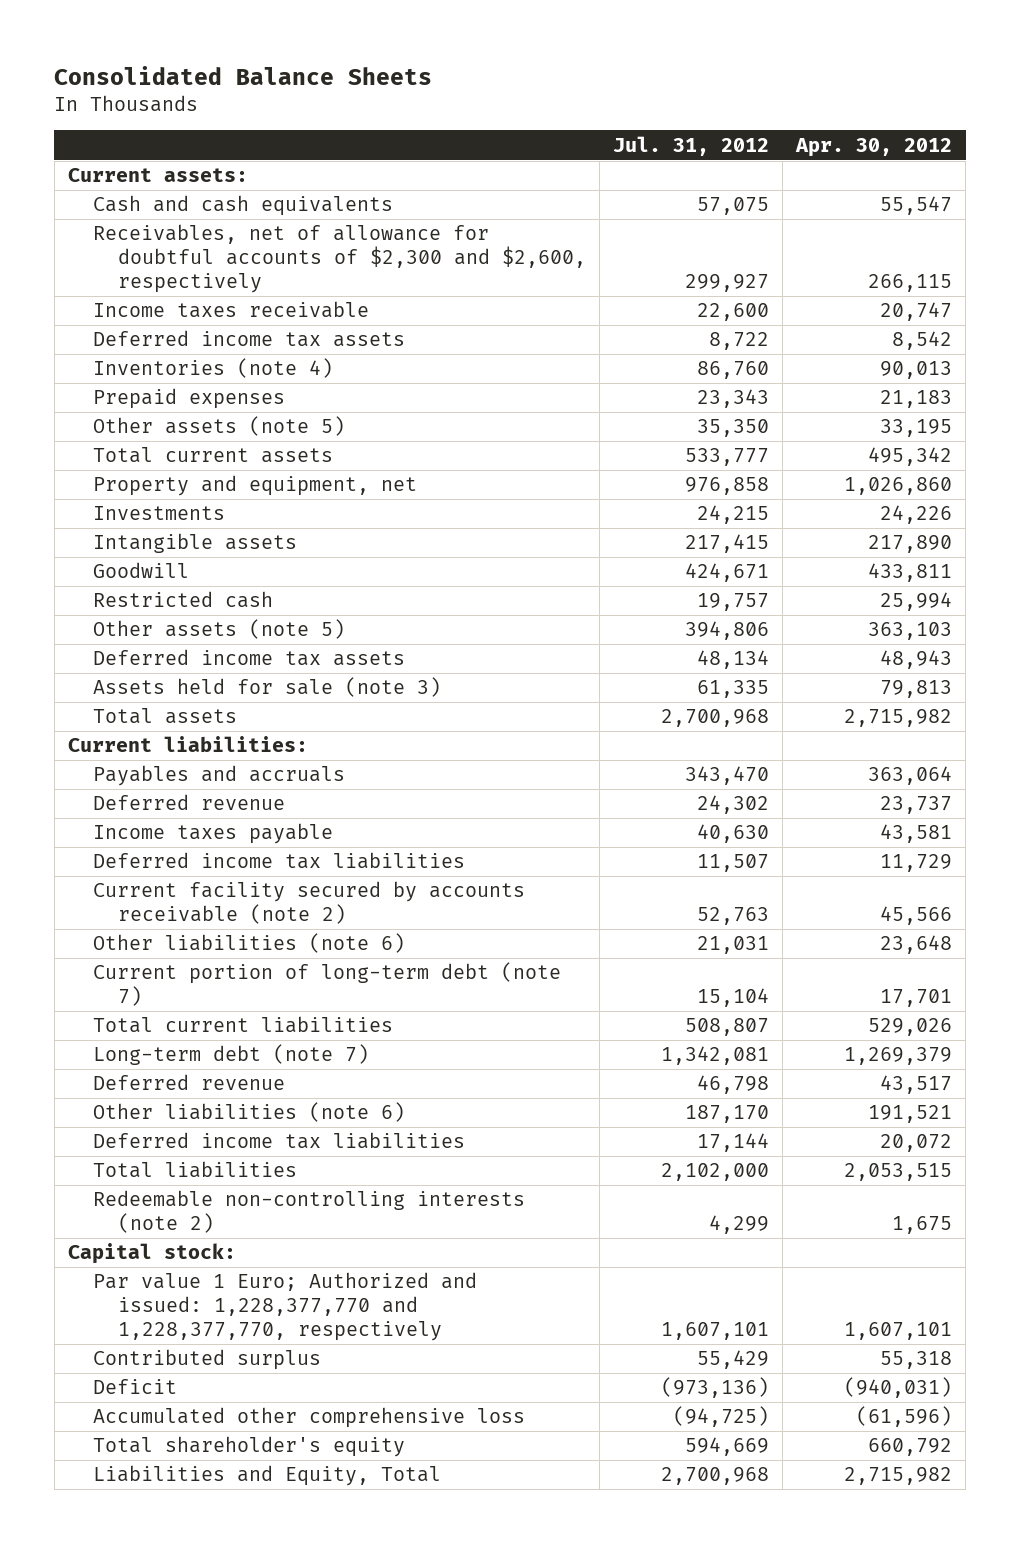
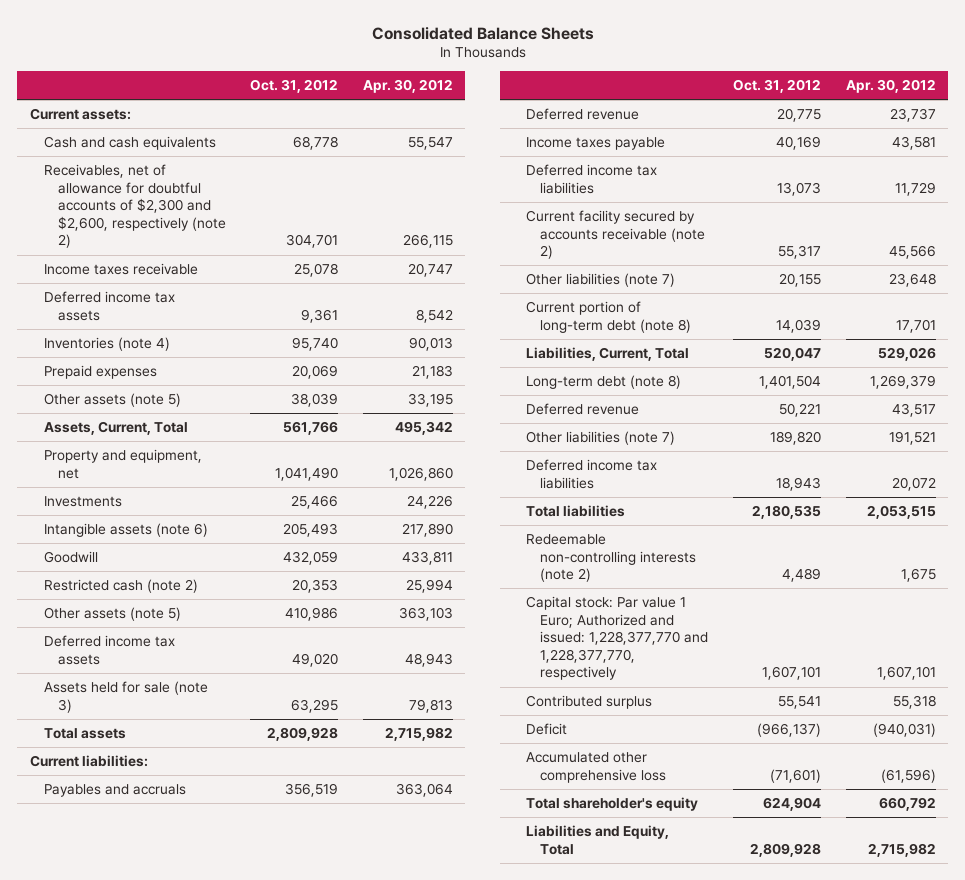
[613,135,770,156] Jul. 31, 2012 -> none
none -> [250,78,339,93] Oct. 31, 2012
[93,224,587,294] Receivables, net of allowance for doubtful accounts of $2,300 and $2,600, respectively -> [43,163,226,249] Receivables, net of allowance for doubtful accounts of $2,300 and $2,600, respectively (note 2)
[93,447,334,464] Total current assets -> [43,420,188,435] Assets, Current, Total
[93,533,298,554] Intangible assets -> [43,522,208,537] Intangible assets (note 6)
[93,591,274,609] Restricted cash -> [43,578,198,593] Restricted cash (note 2)
[93,933,406,954] Other liabilities (note 6) -> [526,272,676,287] Other liabilities (note 7)
[93,962,562,1007] Current portion of long-term debt (note 7) -> [526,300,692,333] Current portion of long-term debt (note 8)
[93,1016,394,1034] Total current liabilities -> [526,346,690,361] Liabilities, Current, Total
[93,1044,370,1066] Long-term debt (note 7) -> [526,374,682,389] Long-term debt (note 8)
[93,1102,406,1123] Other liabilities (note 6) -> [526,430,676,445] Other liabilities (note 7)
[67,1243,236,1265] Capital stock: -> none
[93,1272,478,1342] Par value 1 Euro; Authorized and issued: 1,228,377,770 and 1,228,377,770, respectively -> [526,595,709,681] Capital stock: Par value 1 Euro; Authorized and issued: 1,228,377,770 and 1,228,377,770, respectively

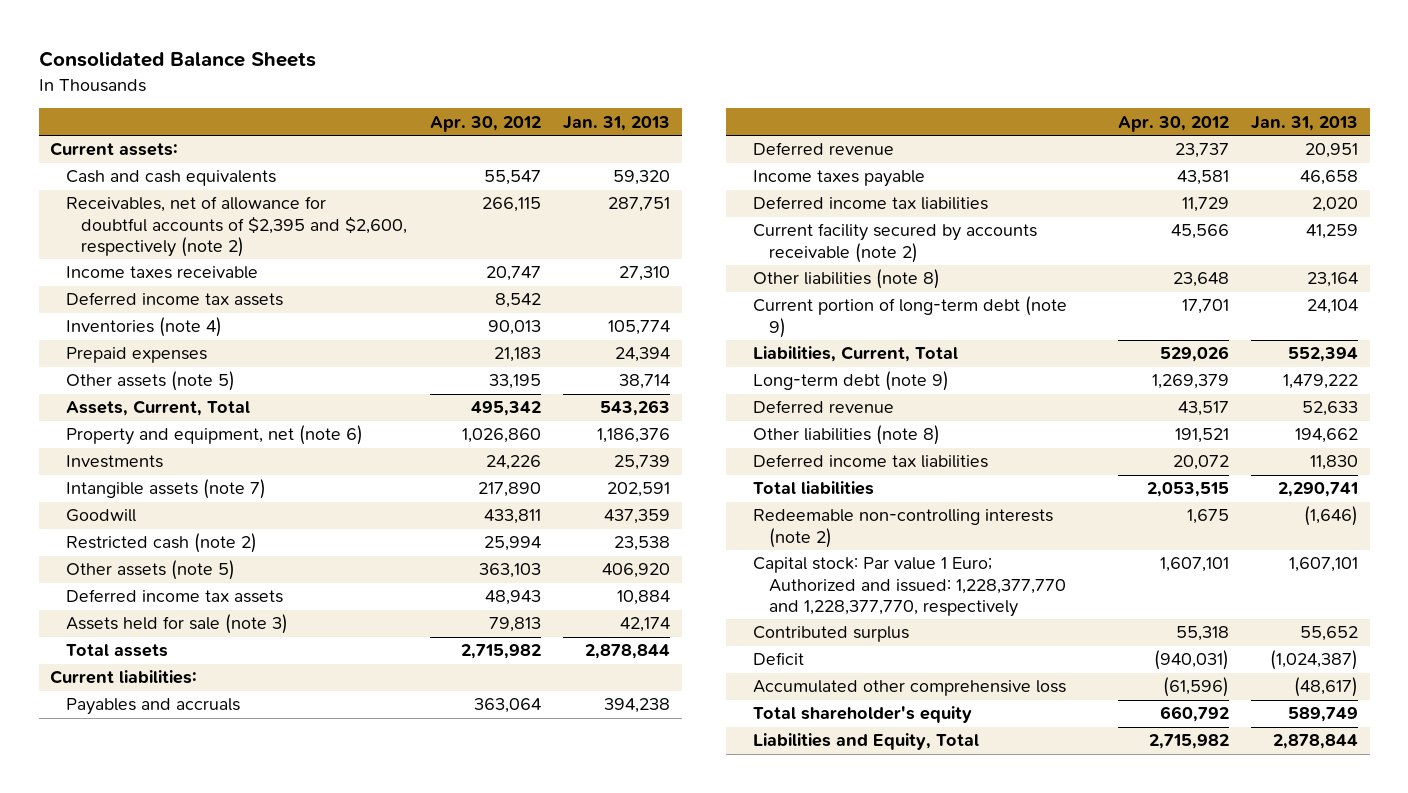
[250,78,339,93] Oct. 31, 2012 -> none
none -> [563,115,671,131] Jan. 31, 2013
[43,163,226,249] Receivables, net of allowance for doubtful accounts of $2,300 and $2,600, respectively (note 2) -> [65,196,408,258] Receivables, net of allowance for doubtful accounts of $2,395 and $2,600, respectively (note 2)
[43,448,202,479] Property and equipment, net -> [65,425,363,446] Property and equipment, net (note 6)
[43,522,208,537] Intangible assets (note 6) -> [65,479,266,500] Intangible assets (note 7)
[526,272,676,287] Other liabilities (note 7) -> [753,269,941,290] Other liabilities (note 8)
[526,300,692,333] Current portion of long-term debt (note 8) -> [753,296,1068,338] Current portion of long-term debt (note 9)
[526,374,682,389] Long-term debt (note 8) -> [753,371,950,392] Long-term debt (note 9)
[526,430,676,445] Other liabilities (note 7) -> [753,425,941,446] Other liabilities (note 8)

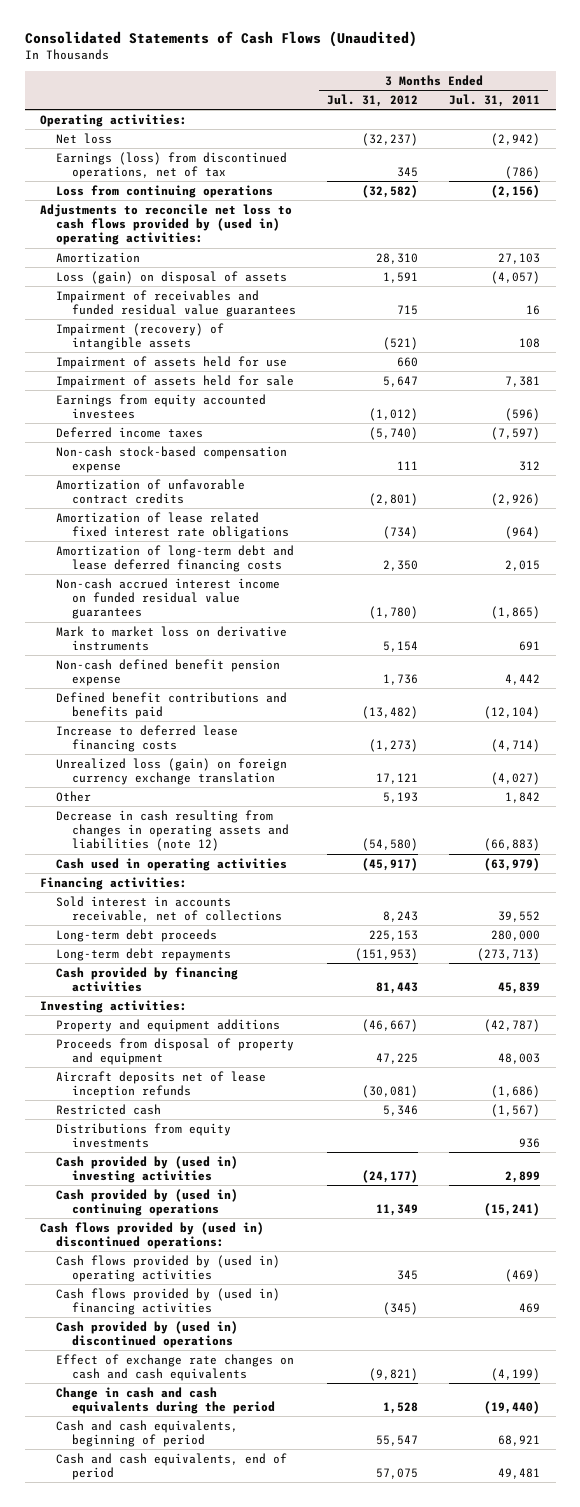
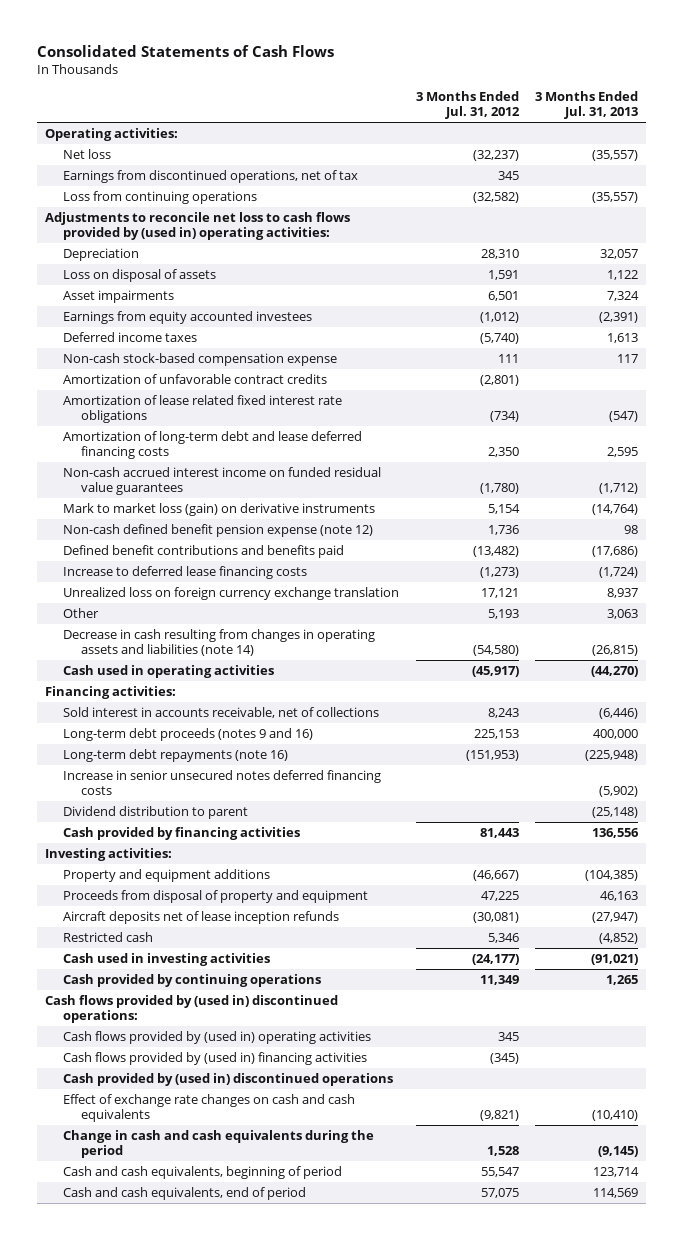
[24,31,417,48] Consolidated Statements of Cash Flows (Unaudited) -> [37,44,335,57] Consolidated Statements of Cash Flows
[449,93,541,107] Jul. 31, 2011 -> none
none -> [535,91,639,120] 3 Months Ended Jul. 31, 2013
[56,151,288,180] Earnings (loss) from discontinued operations, net of tax -> [63,169,359,183] Earnings from discontinued operations, net of tax
[56,289,297,318] Impairment of receivables and funded residual value guarantees -> none
[56,322,225,351] Impairment (recovery) of intangible assets -> none
[56,355,288,369] Impairment of assets held for use -> none
[56,374,295,388] Impairment of assets held for sale -> none
[56,251,141,263] Amortization -> [63,247,140,261] Depreciation
[56,270,288,284] Loss (gain) on disposal of assets -> [63,268,217,282] Loss on disposal of assets
none -> [63,289,175,303] Asset impairments
[56,625,288,652] Mark to market loss on derivative instruments -> [63,502,376,516] Mark to market loss (gain) on derivative instruments
[56,658,281,687] Non-cash defined benefit pension expense -> [63,523,374,537] Non-cash defined benefit pension expense (note 12)
[56,757,288,786] Unrealized loss (gain) on foreign currency exchange translation -> [63,586,400,600] Unrealized loss on foreign currency exchange translation
[56,809,290,852] Decrease in cash resulting from changes in operating assets and liabilities (note 12) -> [63,628,376,656] Decrease in cash resulting from changes in operating assets and liabilities (note 14)
[56,928,218,942] Long-term debt proceeds -> [63,727,314,741] Long-term debt proceeds (notes 9 and 16)
[56,947,232,961] Long-term debt repayments -> [63,748,289,762] Long-term debt repayments (note 16)
none -> [63,769,382,795] Increase in senior unsecured notes deferred financing costs
none -> [63,805,249,819] Dividend distribution to parent
[56,1122,232,1149] Distributions from equity investments -> none
[56,1155,239,1184] Cash provided by (used in) investing activities -> [63,952,271,966] Cash used in investing activities
[56,1188,239,1217] Cash provided by (used in) continuing operations -> [63,973,322,987] Cash provided by continuing operations

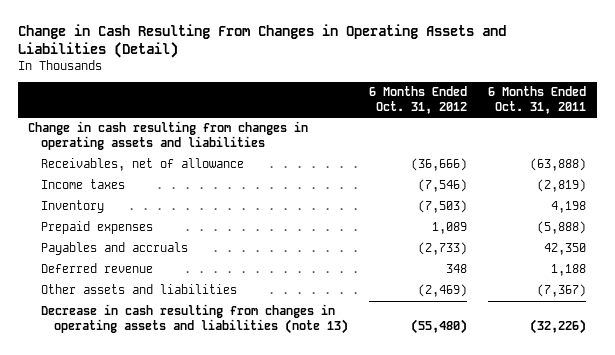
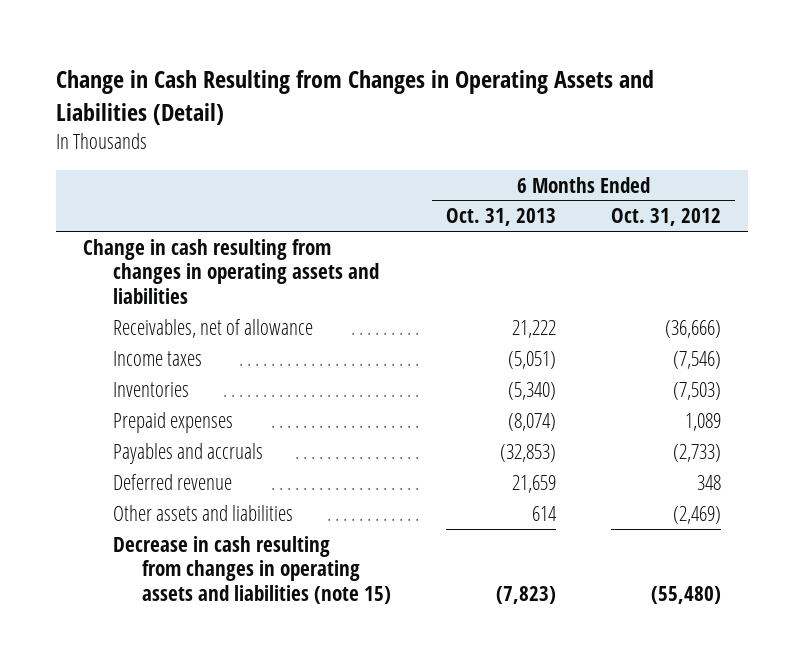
[17,23,506,59] Change in Cash Resulting From Changes in Operating Assets and Liabilities (Detail) -> [55,70,654,125] Change in Cash Resulting from Changes in Operating Assets and Liabilities (Detail)
[488,86,587,115] 6 Months Ended Oct. 31, 2011 -> none
none -> [446,208,557,227] Oct. 31, 2013
[41,200,105,214] Inventory -> [112,381,189,397] Inventories
[41,304,349,335] Decrease in cash resulting from changes in operating assets and liabilities (note 13) -> [112,535,392,605] Decrease in cash resulting from changes in operating assets and liabilities (note 15)

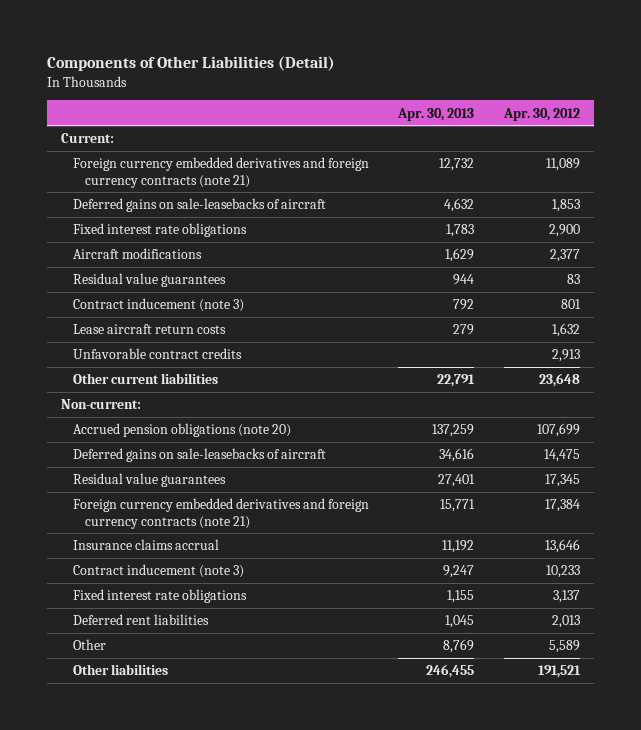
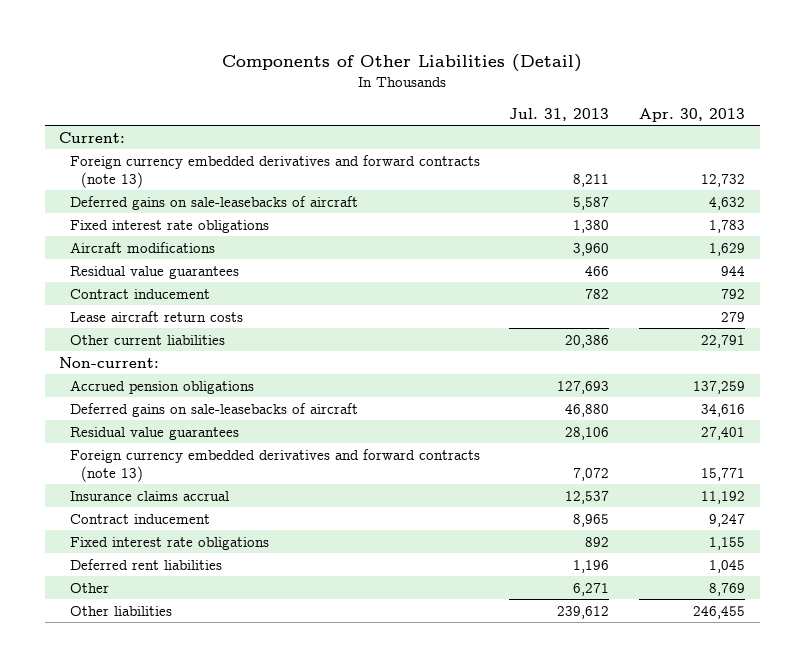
[502,107,580,121] Apr. 30, 2012 -> none
none -> [509,107,610,121] Jul. 31, 2013
[72,157,369,188] Foreign currency embedded derivatives and foreign currency contracts (note 21) -> [69,154,480,188] Foreign currency embedded derivatives and forward contracts (note 13)
[72,298,244,313] Contract inducement (note 3) -> [69,288,210,299] Contract inducement
[72,348,242,360] Unfavorable contract credits -> none
[72,423,291,438] Accrued pension obligations (note 20) -> [69,379,254,394] Accrued pension obligations
[72,498,369,529] Foreign currency embedded derivatives and foreign currency contracts (note 21) -> [69,448,480,482] Foreign currency embedded derivatives and forward contracts (note 13)
[72,564,244,579] Contract inducement (note 3) -> [69,513,210,524] Contract inducement

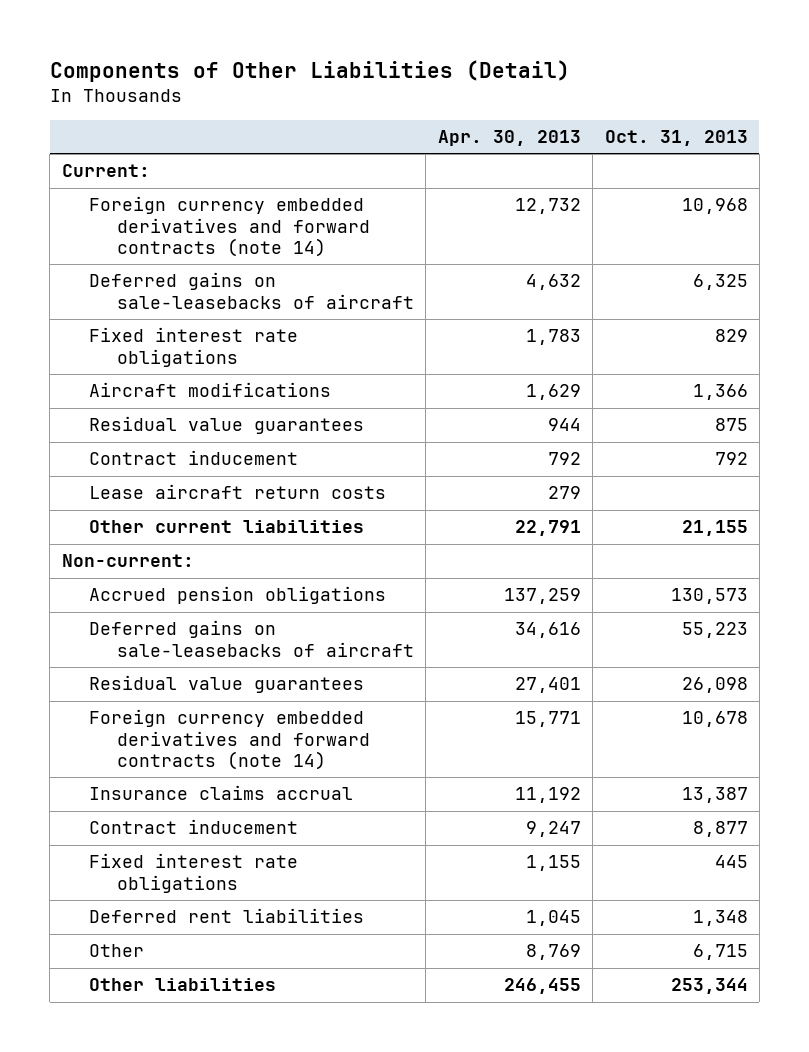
[509,107,610,121] Jul. 31, 2013 -> none
none -> [604,130,748,147] Oct. 31, 2013
[69,154,480,188] Foreign currency embedded derivatives and forward contracts (note 13) -> [89,196,370,257] Foreign currency embedded derivatives and forward contracts (note 14)
[69,448,480,482] Foreign currency embedded derivatives and forward contracts (note 13) -> [89,709,370,770] Foreign currency embedded derivatives and forward contracts (note 14)

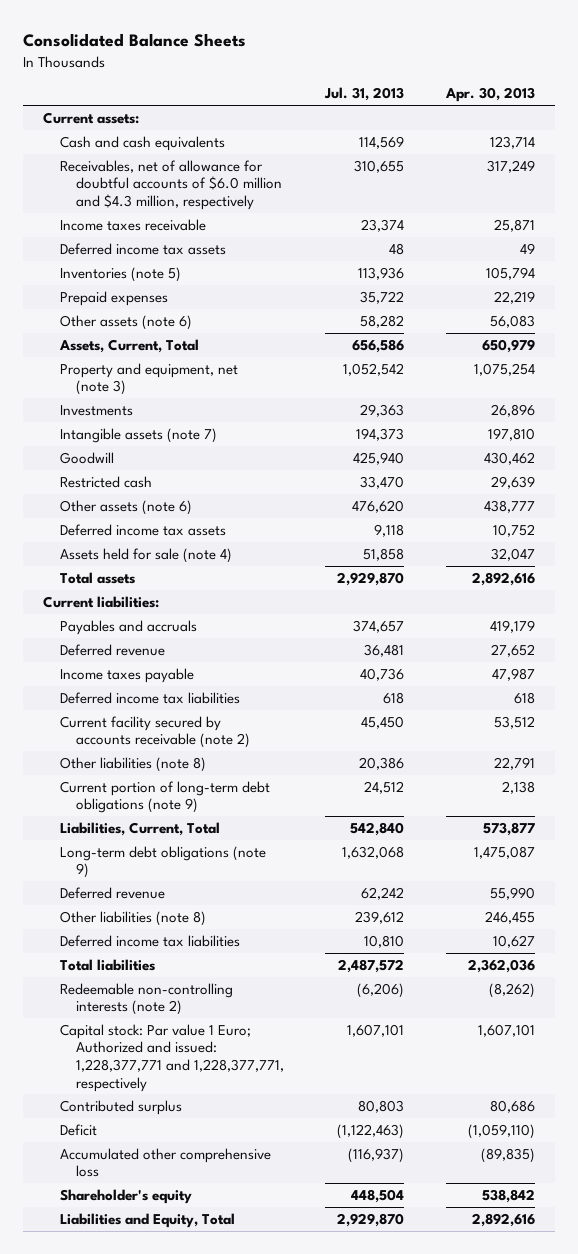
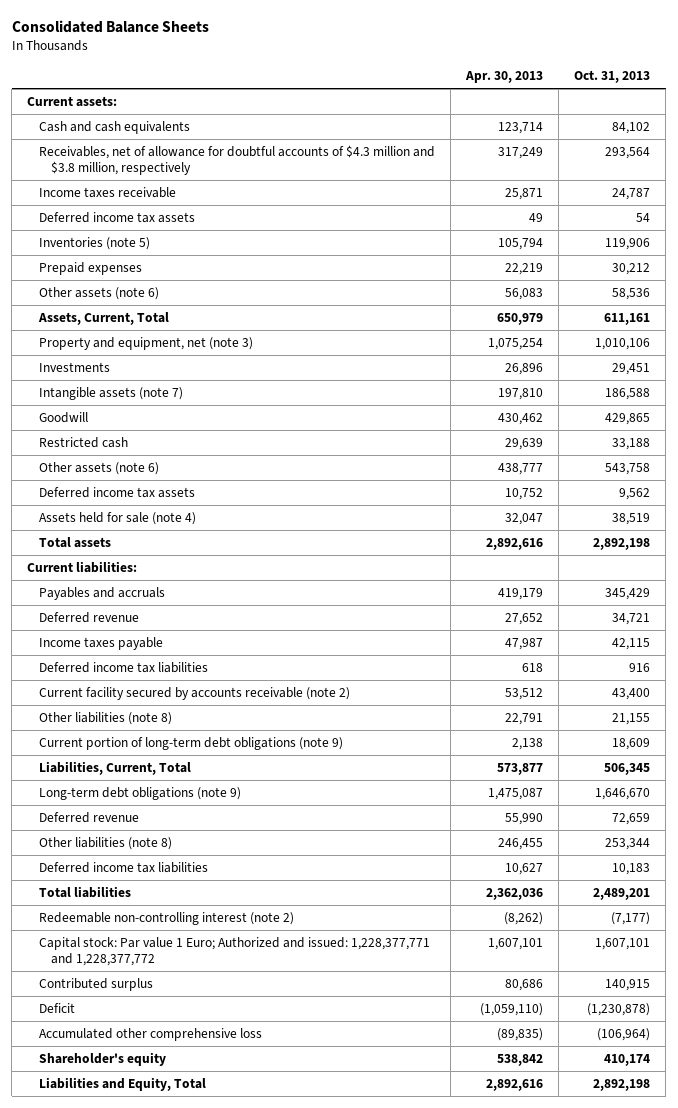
[324,87,405,102] Jul. 31, 2013 -> none
none -> [574,70,651,84] Oct. 31, 2013
[59,159,282,210] Receivables, net of allowance for doubtful accounts of $6.0 million and $4.3 million, respectively -> [39,144,436,175] Receivables, net of allowance for doubtful accounts of $4.3 million and $3.8 million, respectively
[59,982,233,1016] Redeemable non-controlling interests (note 2) -> [39,911,295,925] Redeemable non-controlling interest (note 2)
[59,1023,284,1092] Capital stock: Par value 1 Euro; Authorized and issued: 1,228,377,771 and 1,228,377,771, respectively -> [39,936,431,966] Capital stock: Par value 1 Euro; Authorized and issued: 1,228,377,771 and 1,228,377,772

